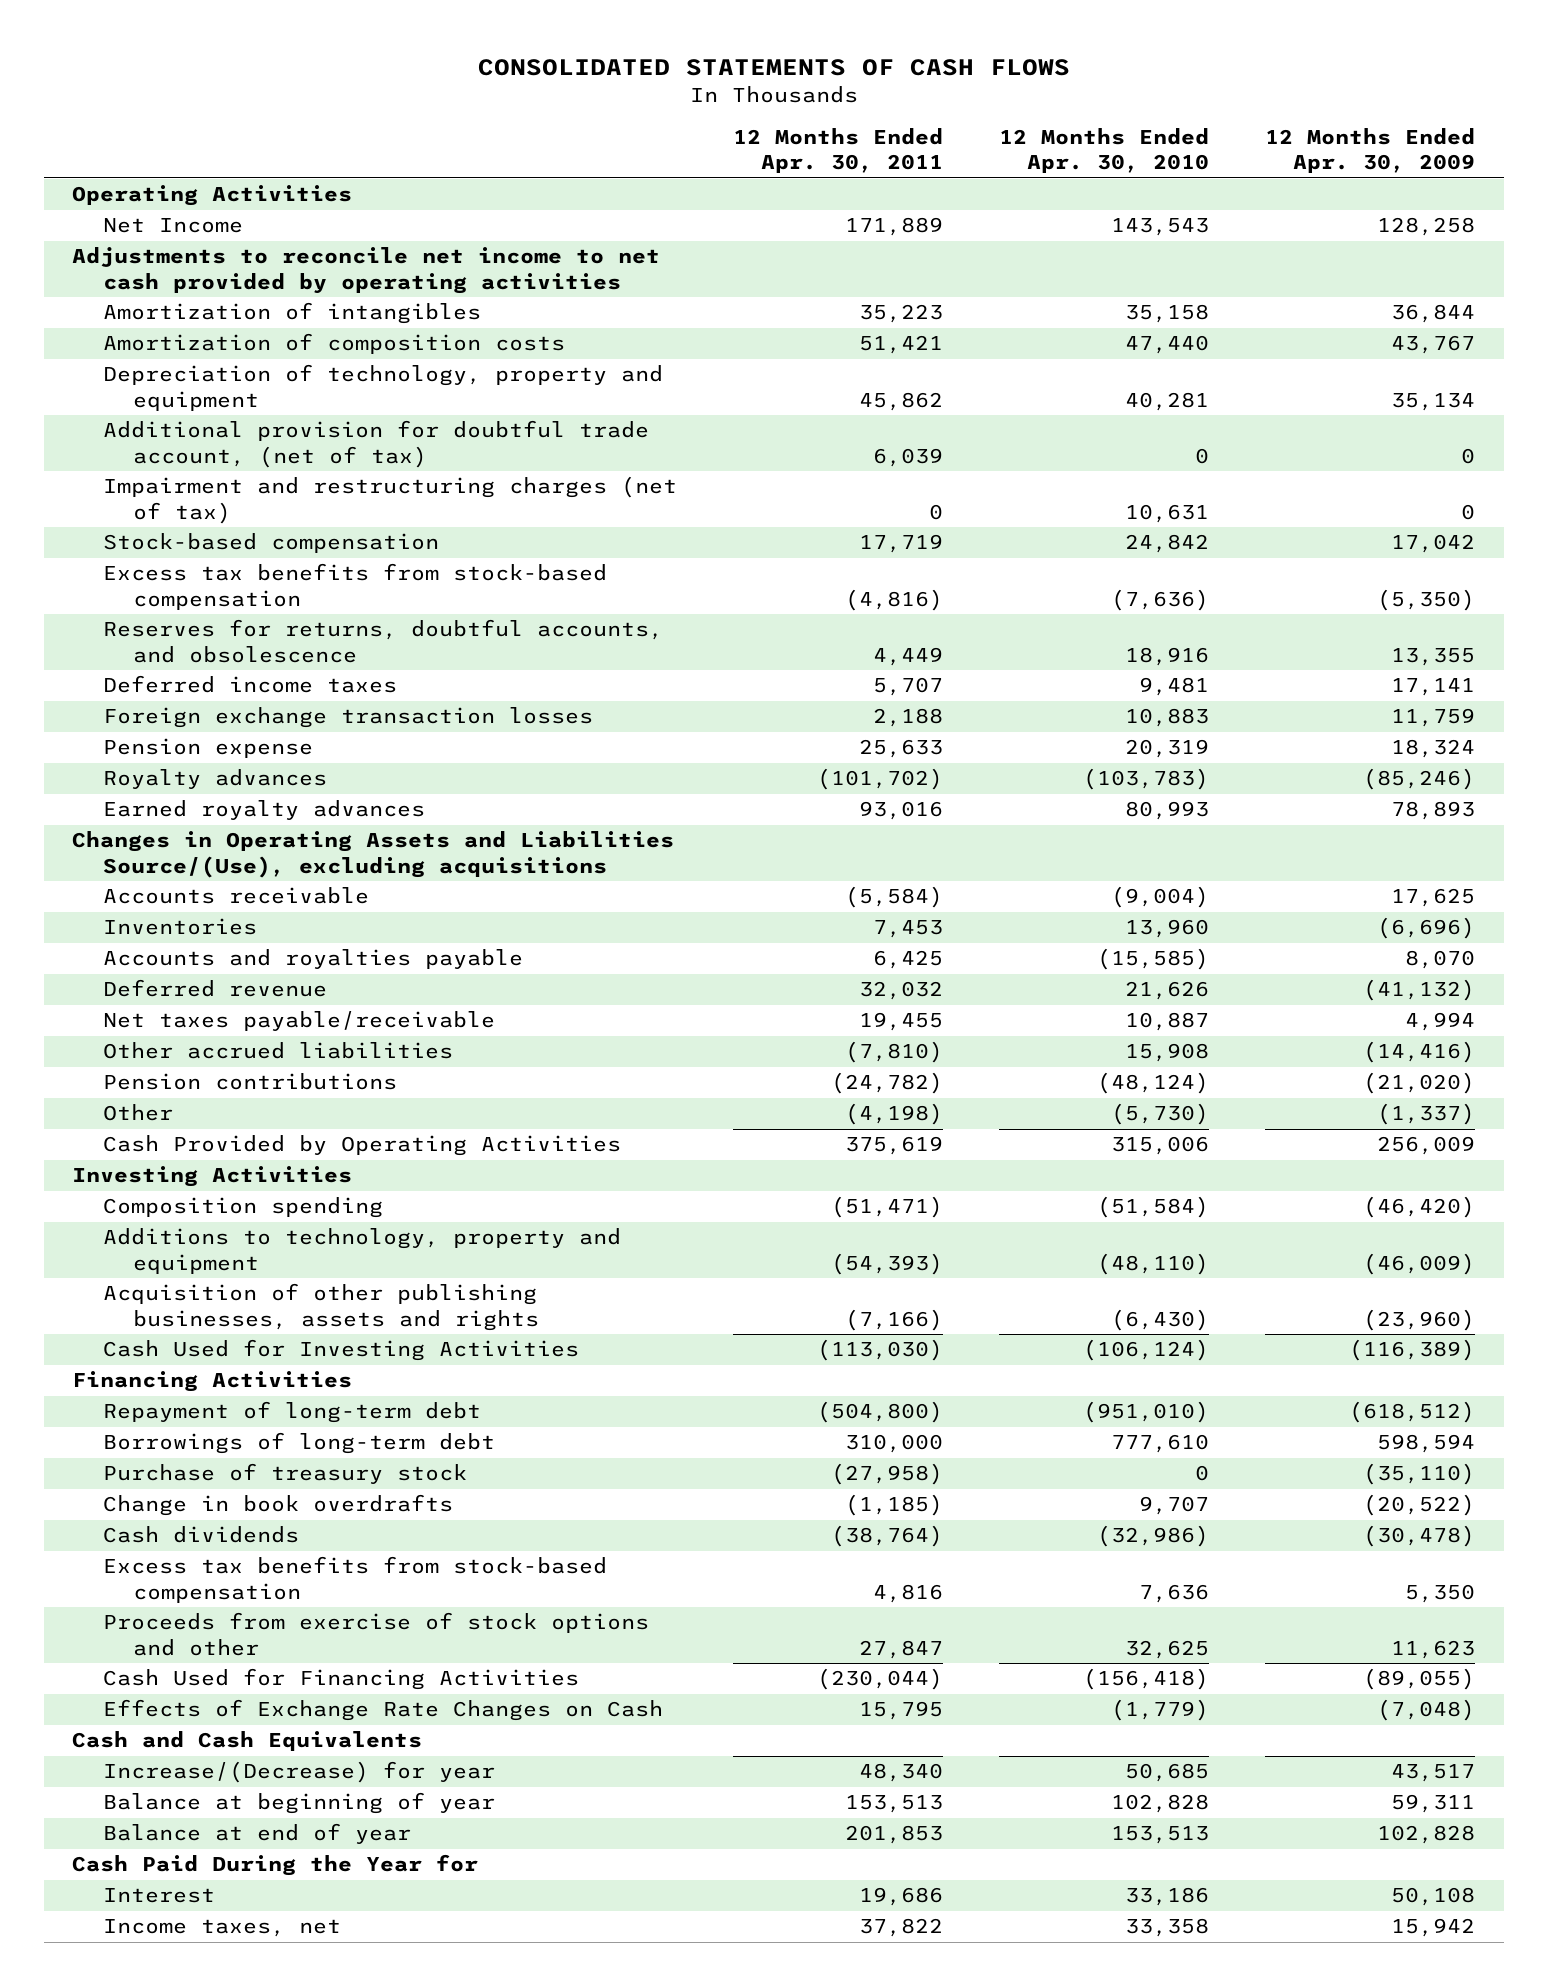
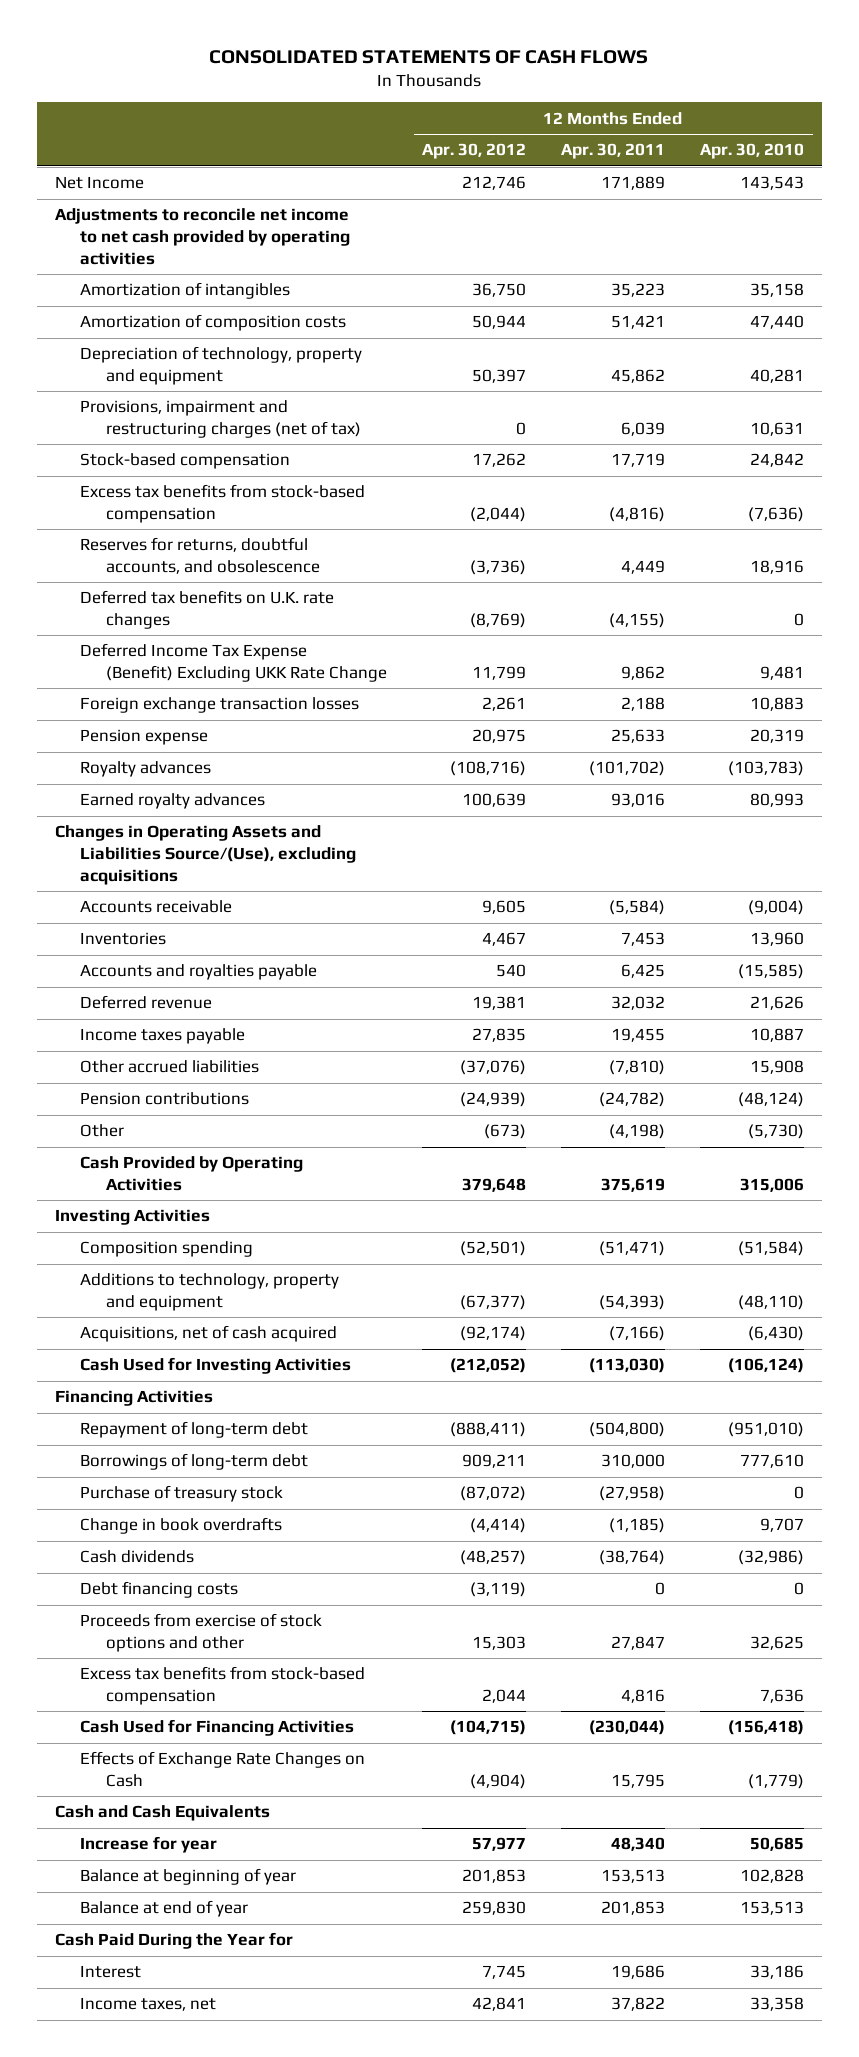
[1265,127,1476,174] 12 Months Ended Apr. 30, 2009 -> none
none -> [422,143,527,160] Apr. 30, 2012
[72,185,353,207] Operating Activities -> none
[102,420,649,468] Additional provision for doubtful trade account, (net of tax) -> none
[102,476,677,524] Impairment and restructuring charges (net of tax) -> [80,400,362,438] Provisions, impairment and restructuring charges (net of tax)
[928,503,943,520] 0 -> [621,421,666,436] 6,039
[102,675,397,694] Deferred income taxes -> none
none -> [80,590,335,629] Deferred tax benefits on U.K. rate changes
none -> [80,643,388,682] Deferred Income Tax Expense (Benefit) Excluding UKK Rate Change
[102,1011,495,1032] Net taxes payable/receivable -> [80,1028,246,1045] Income taxes payable
[102,1283,539,1331] Acquisition of other publishing businesses, assets and rights -> [80,1325,338,1343] Acquisitions, net of cash acquired
none -> [80,1581,239,1599] Debt financing costs
[102,1556,607,1603] Excess tax benefits from stock-based compensation -> [80,1666,366,1705] Excess tax benefits from stock-based compensation
[102,1761,495,1784] Increase/(Decrease) for year -> [80,1836,218,1854] Increase for year

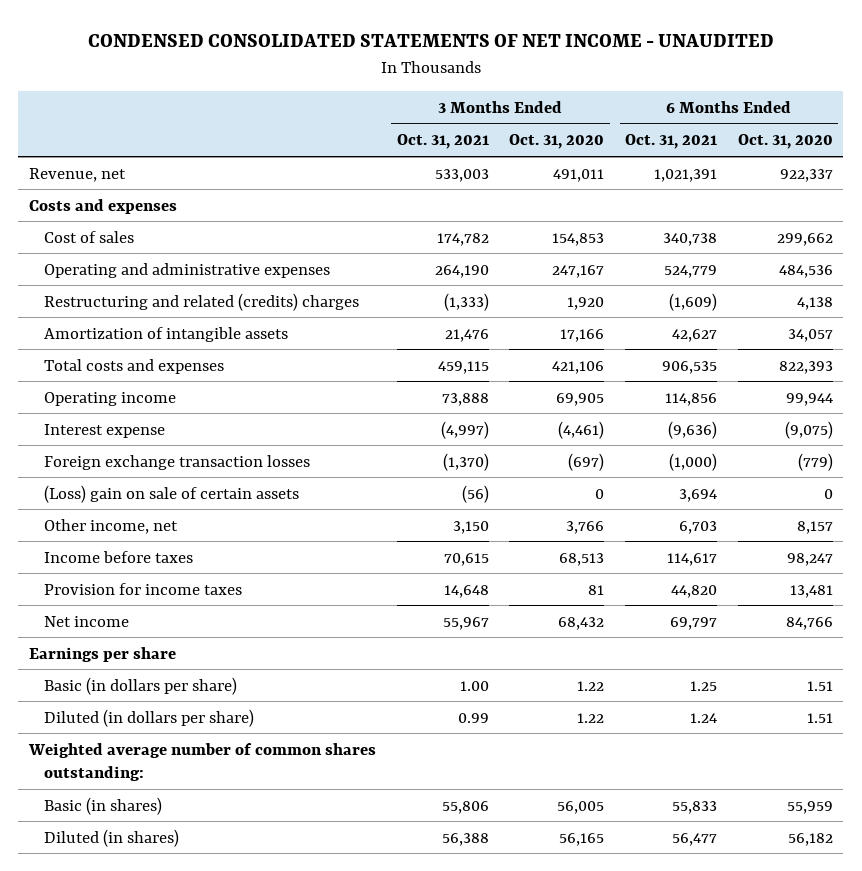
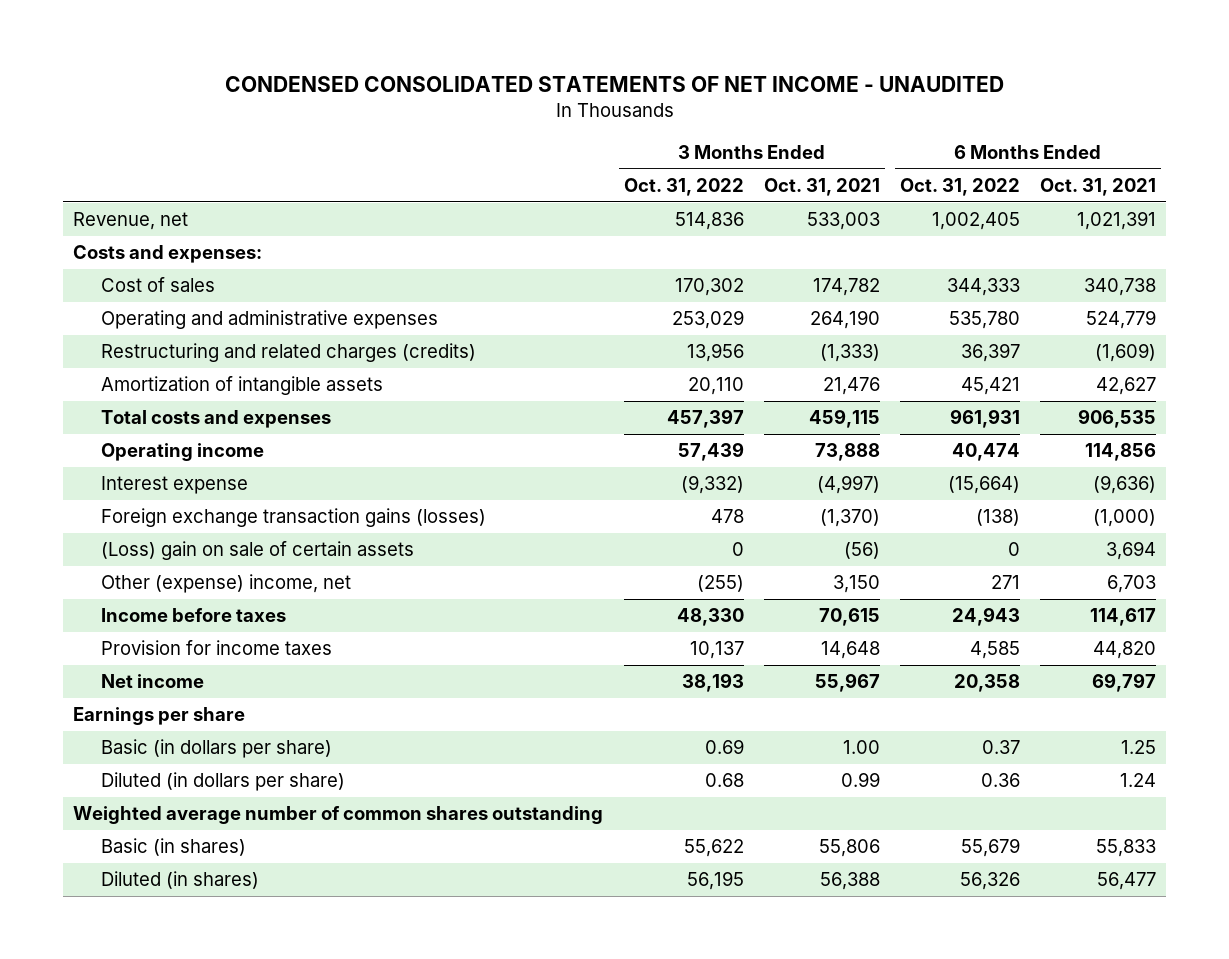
[509,134,605,150] Oct. 31, 2020 -> none
[737,134,833,150] Oct. 31, 2020 -> none
none -> [623,177,744,196] Oct. 31, 2022
none -> [899,177,1020,196] Oct. 31, 2022
[28,198,177,214] Costs and expenses -> [73,245,263,264] Costs and expenses:
[44,292,360,311] Restructuring and related (credits) charges -> [101,343,477,363] Restructuring and related charges (credits)
[44,454,311,470] Foreign exchange transaction losses -> [101,508,487,528] Foreign exchange transaction gains (losses)
[44,518,179,534] Other income, net -> [101,574,352,594] Other (expense) income, net
[27,742,376,782] Weighted average number of common shares outstanding: -> [73,806,604,825] Weighted average number of common shares outstanding

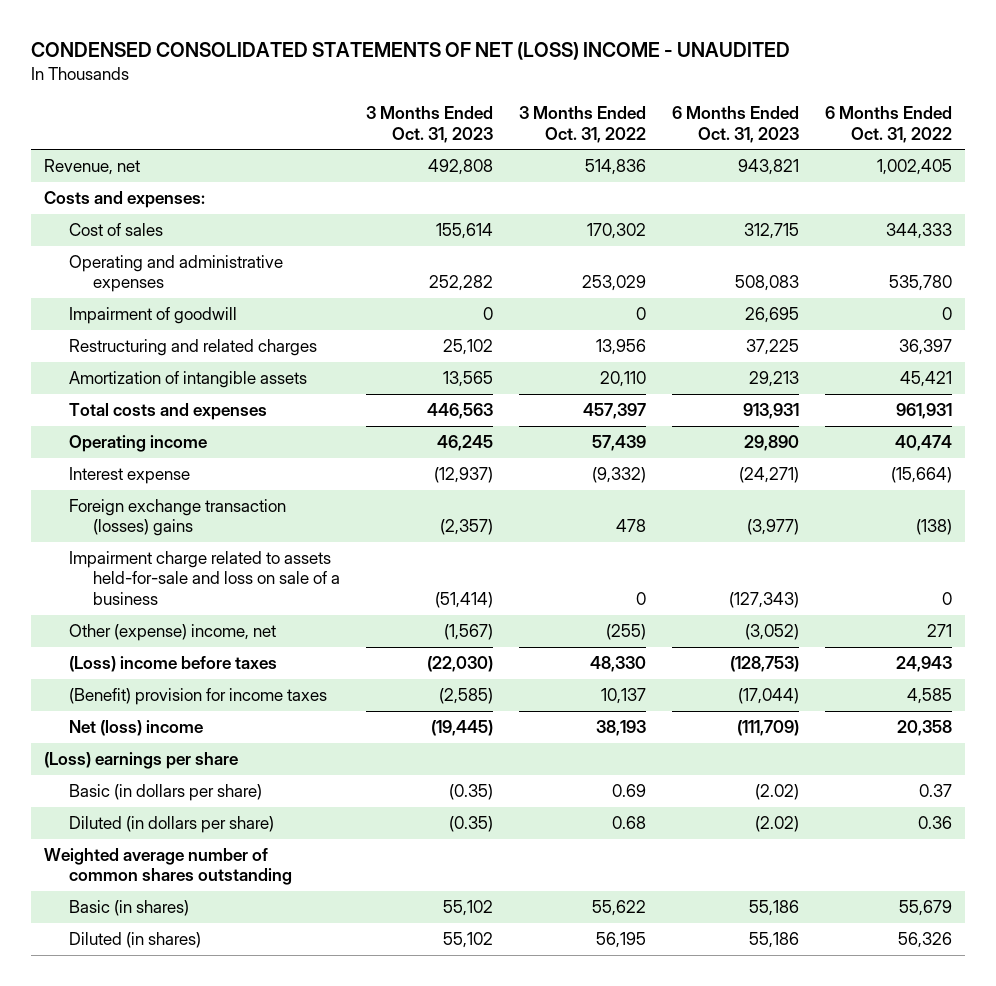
[224,76,1004,93] CONDENSED CONSOLIDATED STATEMENTS OF NET INCOME - UNAUDITED -> [30,42,790,61] CONDENSED CONSOLIDATED STATEMENTS OF NET (LOSS) INCOME - UNAUDITED
[763,177,880,196] Oct. 31, 2021 -> none
[1039,177,1156,196] Oct. 31, 2021 -> none
none -> [366,106,494,143] 3 Months Ended Oct. 31, 2023
none -> [671,106,799,143] 6 Months Ended Oct. 31, 2023
none -> [68,307,237,325] Impairment of goodwill
[101,343,477,363] Restructuring and related charges (credits) -> [68,339,317,357] Restructuring and related charges
[101,541,415,561] (Loss) gain on sale of certain assets -> none
[101,508,487,528] Foreign exchange transaction gains (losses) -> [68,499,286,537] Foreign exchange transaction (losses) gains
none -> [68,551,341,605] Impairment charge related to assets held-for-sale and loss on sale of a business
[101,608,287,623] Income before taxes -> [68,656,277,673] (Loss) income before taxes
[101,640,333,656] Provision for income taxes -> [68,688,327,706] (Benefit) provision for income taxes
[101,674,205,689] Net income -> [68,720,203,737] Net (loss) income
[73,707,246,726] Earnings per share -> [43,752,238,770] (Loss) earnings per share

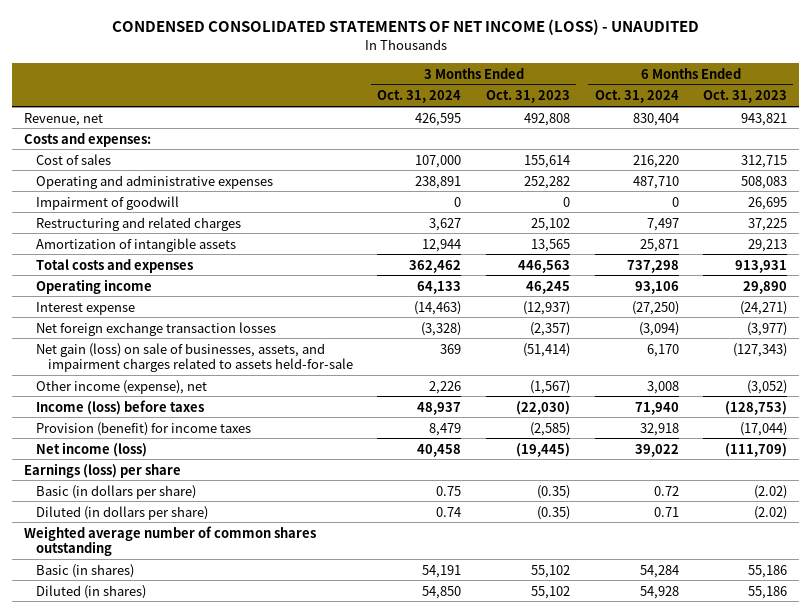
[30,42,790,61] CONDENSED CONSOLIDATED STATEMENTS OF NET (LOSS) INCOME - UNAUDITED -> [111,19,699,36] CONDENSED CONSOLIDATED STATEMENTS OF NET INCOME (LOSS) - UNAUDITED
[519,106,647,143] 3 Months Ended Oct. 31, 2022 -> none
[824,106,952,143] 6 Months Ended Oct. 31, 2022 -> none
none -> [377,90,462,104] Oct. 31, 2024
none -> [594,90,679,104] Oct. 31, 2024
[68,499,286,537] Foreign exchange transaction (losses) gains -> [35,321,276,336] Net foreign exchange transaction losses
[68,551,341,605] Impairment charge related to assets held-for-sale and loss on sale of a business -> [35,342,353,373] Net gain (loss) on sale of businesses, assets, and impairment charges related to assets held-for-sale
[68,624,276,642] Other (expense) income, net -> [35,379,207,394] Other income (expense), net
[68,656,277,673] (Loss) income before taxes -> [35,399,204,415] Income (loss) before taxes
[68,688,327,706] (Benefit) provision for income taxes -> [35,421,251,436] Provision (benefit) for income taxes
[68,720,203,737] Net (loss) income -> [35,441,147,457] Net income (loss)
[43,752,238,770] (Loss) earnings per share -> [24,462,182,478] Earnings (loss) per share

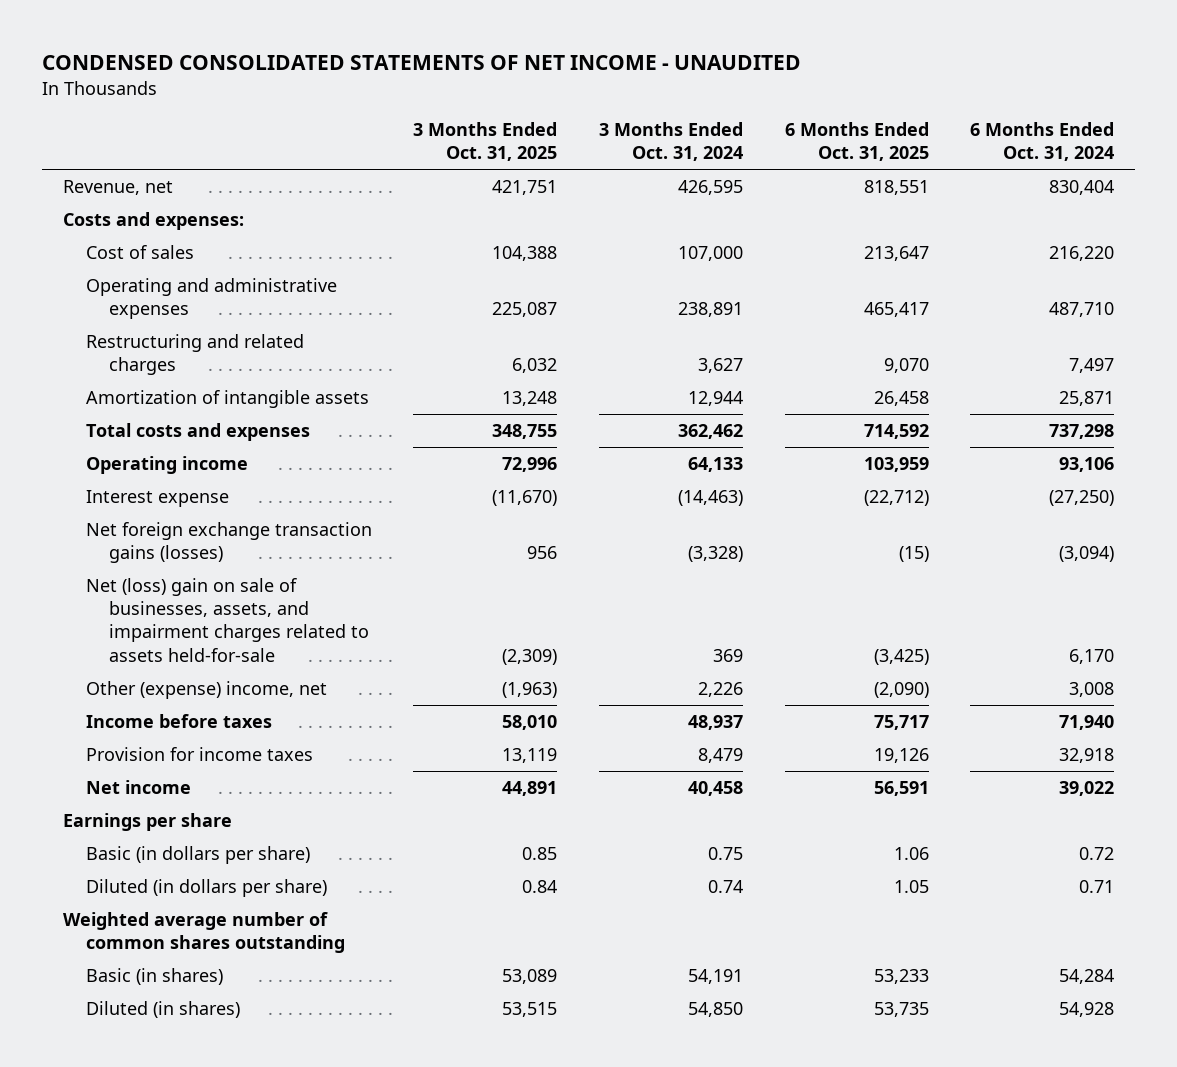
[111,19,699,36] CONDENSED CONSOLIDATED STATEMENTS OF NET INCOME (LOSS) - UNAUDITED -> [42,55,802,71] CONDENSED CONSOLIDATED STATEMENTS OF NET INCOME - UNAUDITED
[486,90,571,104] Oct. 31, 2023 -> none
[703,90,788,104] Oct. 31, 2023 -> none
none -> [413,121,558,162] 3 Months Ended Oct. 31, 2025
none -> [784,121,929,162] 6 Months Ended Oct. 31, 2025
[35,195,179,210] Impairment of goodwill -> none
[35,321,276,336] Net foreign exchange transaction losses -> [85,522,372,564] Net foreign exchange transaction gains (losses)
[35,342,353,373] Net gain (loss) on sale of businesses, assets, and impairment charges related to assets held-for-sale -> [85,578,369,662] Net (loss) gain on sale of businesses, assets, and impairment charges related to assets held-for-sale
[35,379,207,394] Other income (expense), net -> [85,681,327,700] Other (expense) income, net
[35,399,204,415] Income (loss) before taxes -> [85,714,272,729] Income before taxes
[35,421,251,436] Provision (benefit) for income taxes -> [85,747,313,762] Provision for income taxes
[35,441,147,457] Net income (loss) -> [85,780,191,795] Net income
[24,462,182,478] Earnings (loss) per share -> [62,813,232,832] Earnings per share

